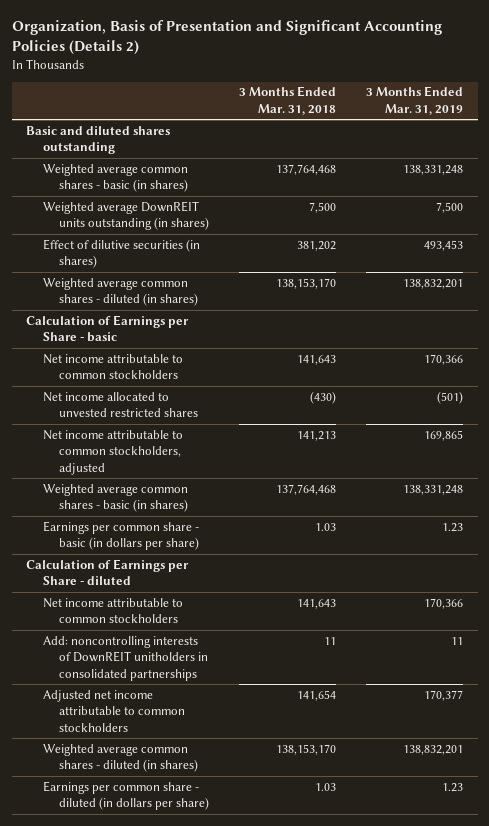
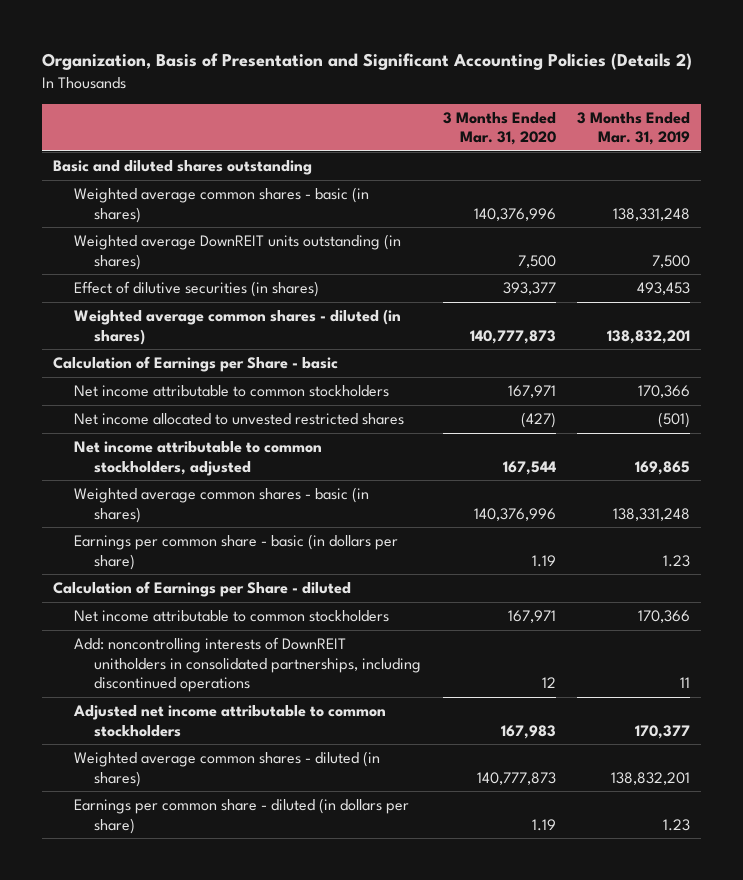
[239,86,337,115] 3 Months Ended Mar. 31, 2018 -> none
none -> [442,111,556,146] 3 Months Ended Mar. 31, 2020
[42,635,209,681] Add: noncontrolling interests of DownREIT unitholders in consolidated partnerships -> [73,637,422,693] Add: noncontrolling interests of DownREIT unitholders in consolidated partnerships, including discontinued operations

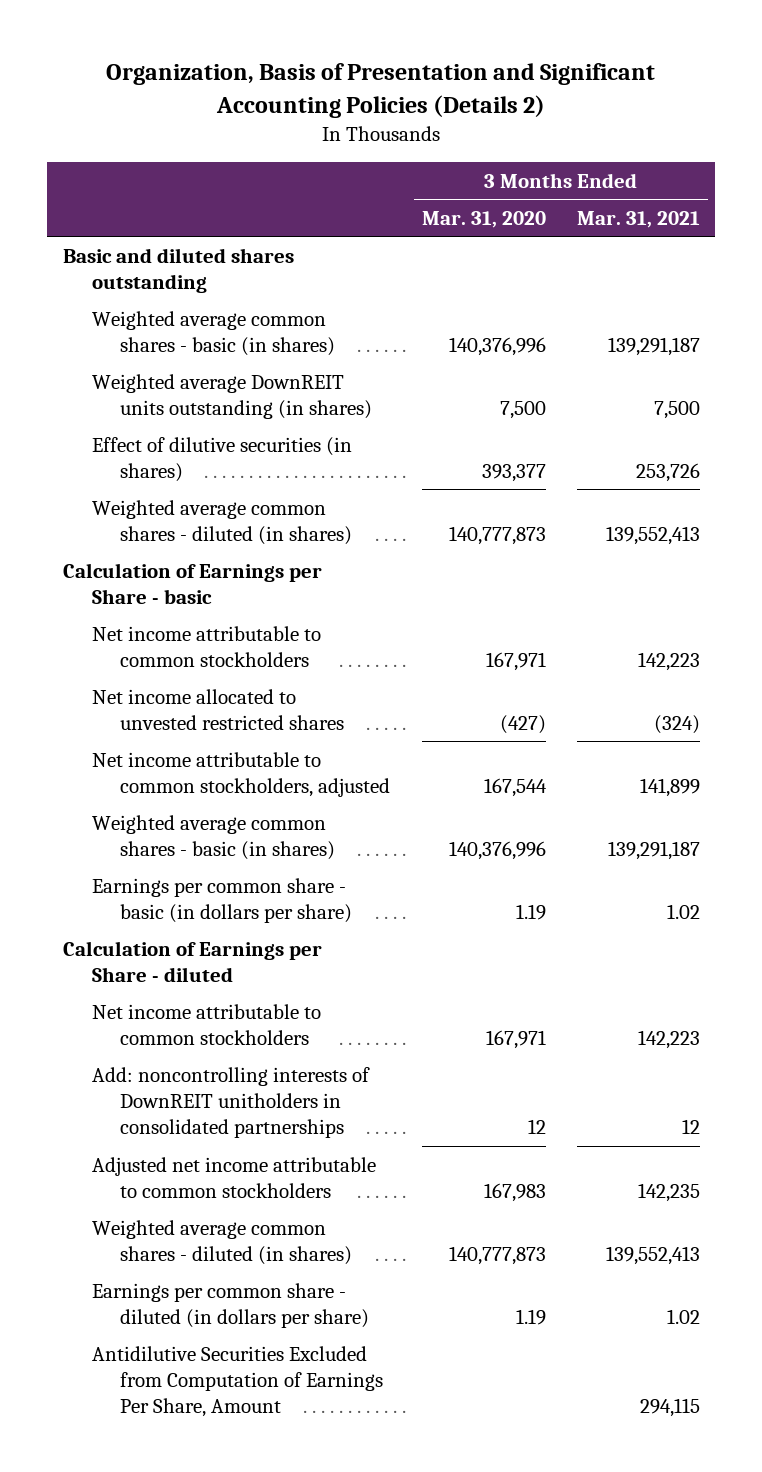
[577,111,691,146] 3 Months Ended Mar. 31, 2019 -> none
none -> [576,210,700,228] Mar. 31, 2021
[73,637,422,693] Add: noncontrolling interests of DownREIT unitholders in consolidated partnerships, including discontinued operations -> [91,1066,370,1139] Add: noncontrolling interests of DownREIT unitholders in consolidated partnerships
none -> [91,1345,384,1418] Antidilutive Securities Excluded from Computation of Earnings Per Share, Amount

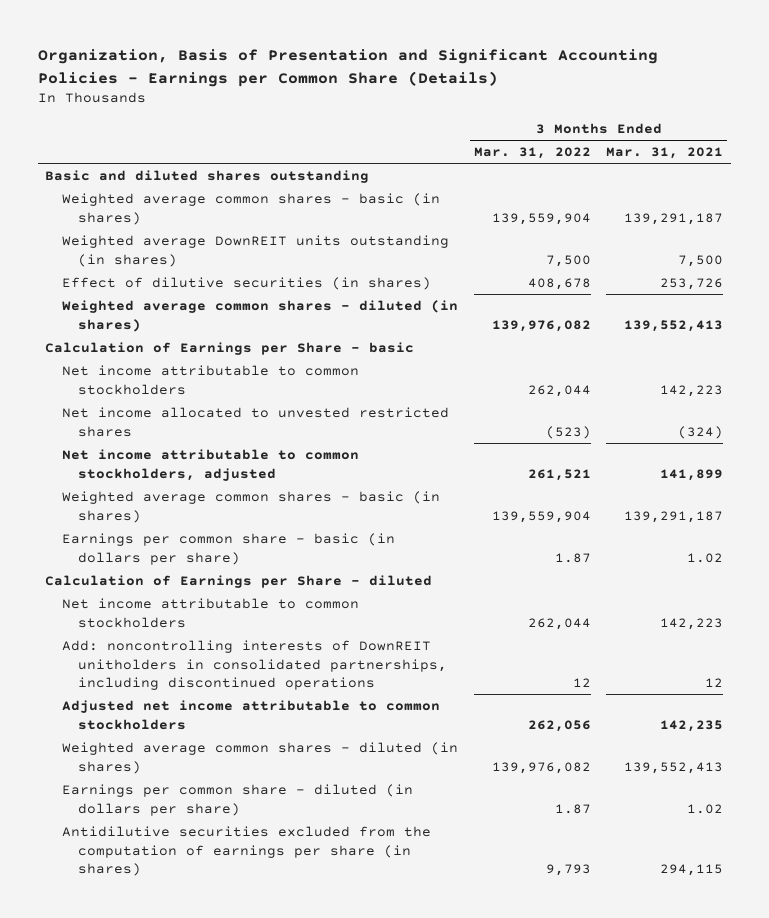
[106,62,656,118] Organization, Basis of Presentation and Significant Accounting Policies (Details 2) -> [37,49,658,87] Organization, Basis of Presentation and Significant Accounting Policies - Earnings per Common Share (Details)
[421,210,546,228] Mar. 31, 2020 -> none
none -> [473,146,591,159] Mar. 31, 2022
[91,1066,370,1139] Add: noncontrolling interests of DownREIT unitholders in consolidated partnerships -> [61,639,448,691] Add: noncontrolling interests of DownREIT unitholders in consolidated partnerships, including discontinued operations
[91,1345,384,1418] Antidilutive Securities Excluded from Computation of Earnings Per Share, Amount -> [61,825,431,877] Antidilutive securities excluded from the computation of earnings per share (in shares)

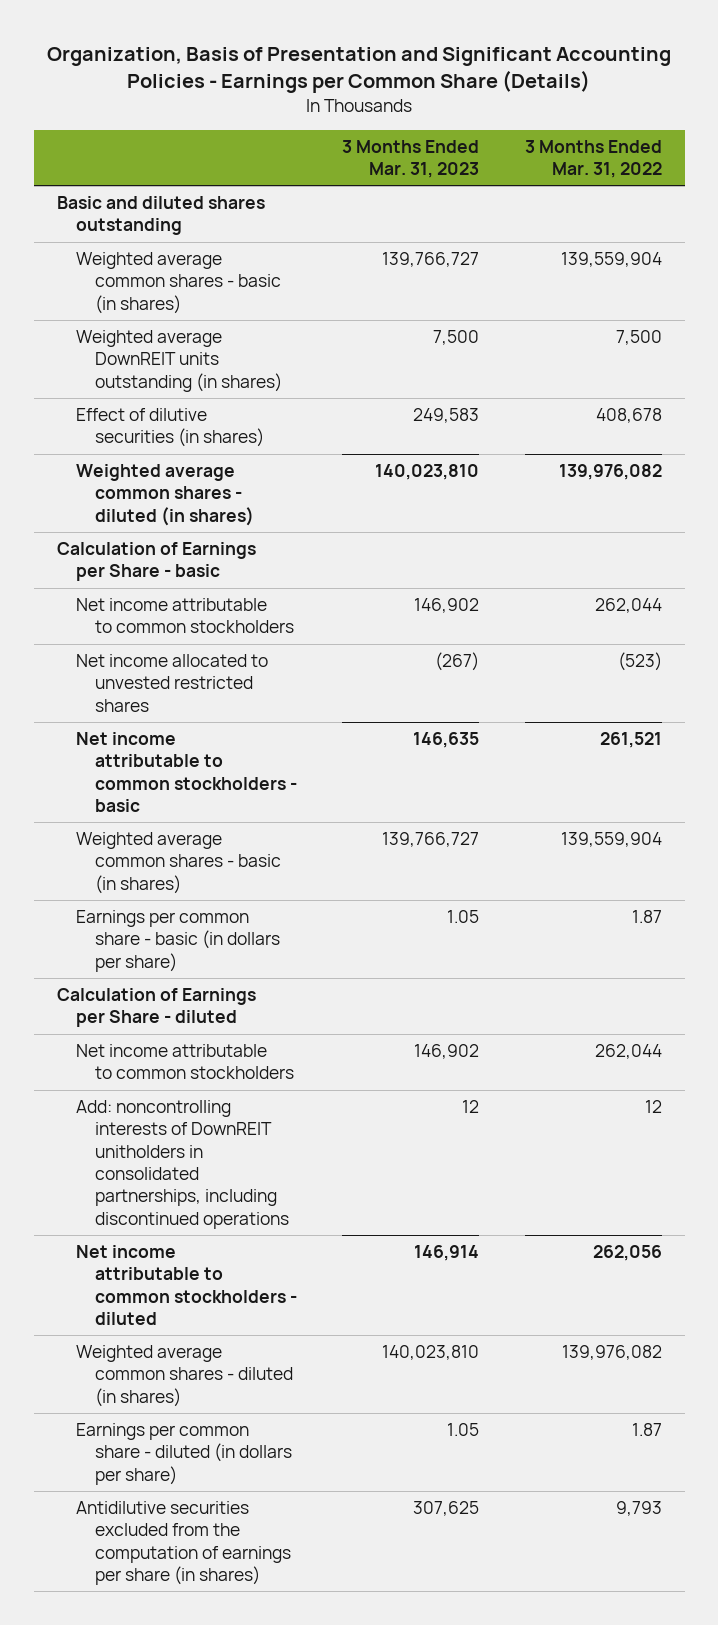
[606,146,724,159] Mar. 31, 2021 -> none
none -> [342,139,480,179] 3 Months Ended Mar. 31, 2023
[61,448,359,481] Net income attributable to common stockholders, adjusted -> [75,732,297,813] Net income attributable to common stockholders - basic
[61,699,440,730] Adjusted net income attributable to common stockholders -> [75,1245,297,1326] Net income attributable to common stockholders - diluted

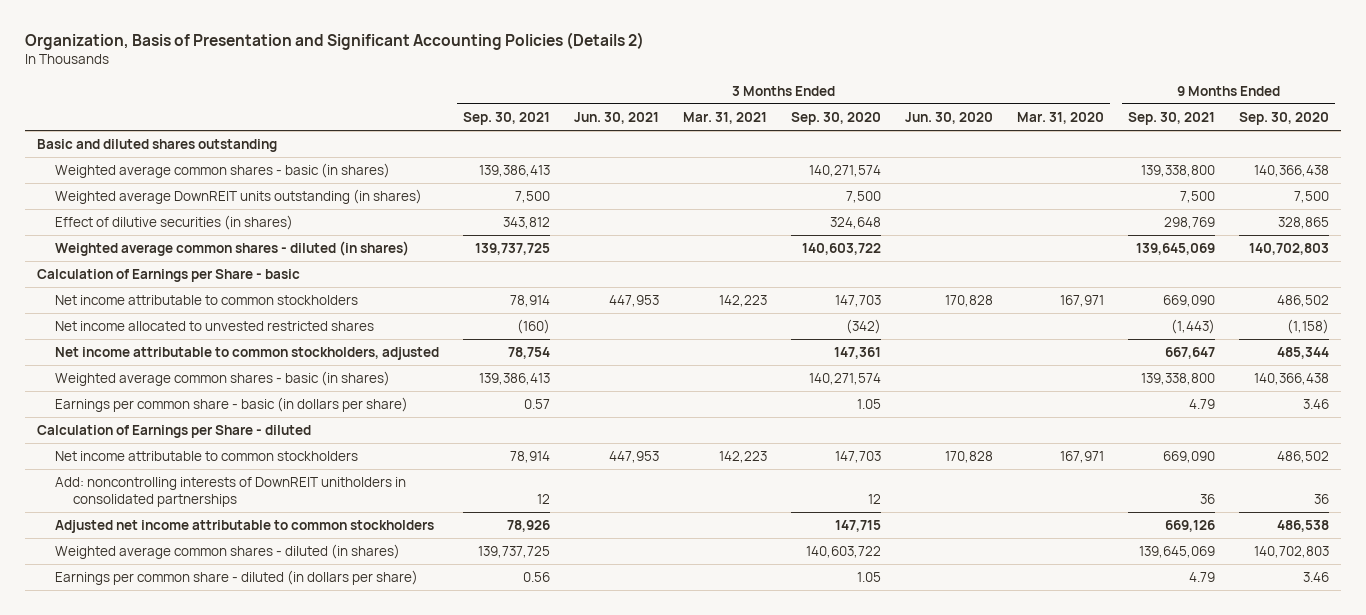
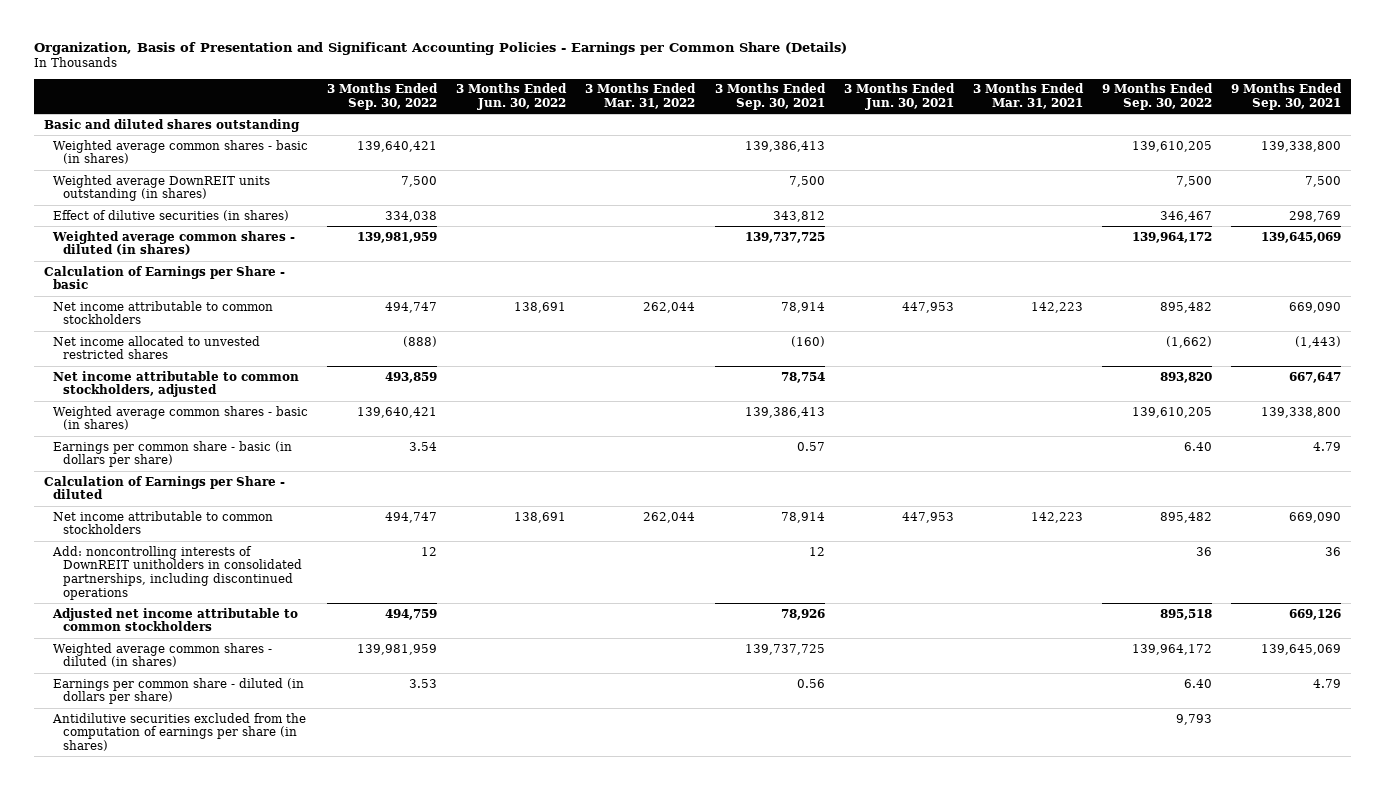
[24,31,644,50] Organization, Basis of Presentation and Significant Accounting Policies (Details 2) -> [34,41,848,55] Organization, Basis of Presentation and Significant Accounting Policies - Earnings per Common Share (Details)
[791,111,882,125] Sep. 30, 2020 -> none
[905,111,994,124] Jun. 30, 2020 -> none
[1017,111,1105,124] Mar. 31, 2020 -> none
[1239,111,1330,125] Sep. 30, 2020 -> none
none -> [327,83,439,111] 3 Months Ended Sep. 30, 2022
none -> [456,83,568,111] 3 Months Ended Jun. 30, 2022
none -> [585,83,697,110] 3 Months Ended Mar. 31, 2022
none -> [1101,83,1213,111] 9 Months Ended Sep. 30, 2022
[54,477,406,507] Add: noncontrolling interests of DownREIT unitholders in consolidated partnerships -> [52,545,302,600] Add: noncontrolling interests of DownREIT unitholders in consolidated partnerships, including discontinued operations
none -> [52,712,307,751] Antidilutive securities excluded from the computation of earnings per share (in shares)

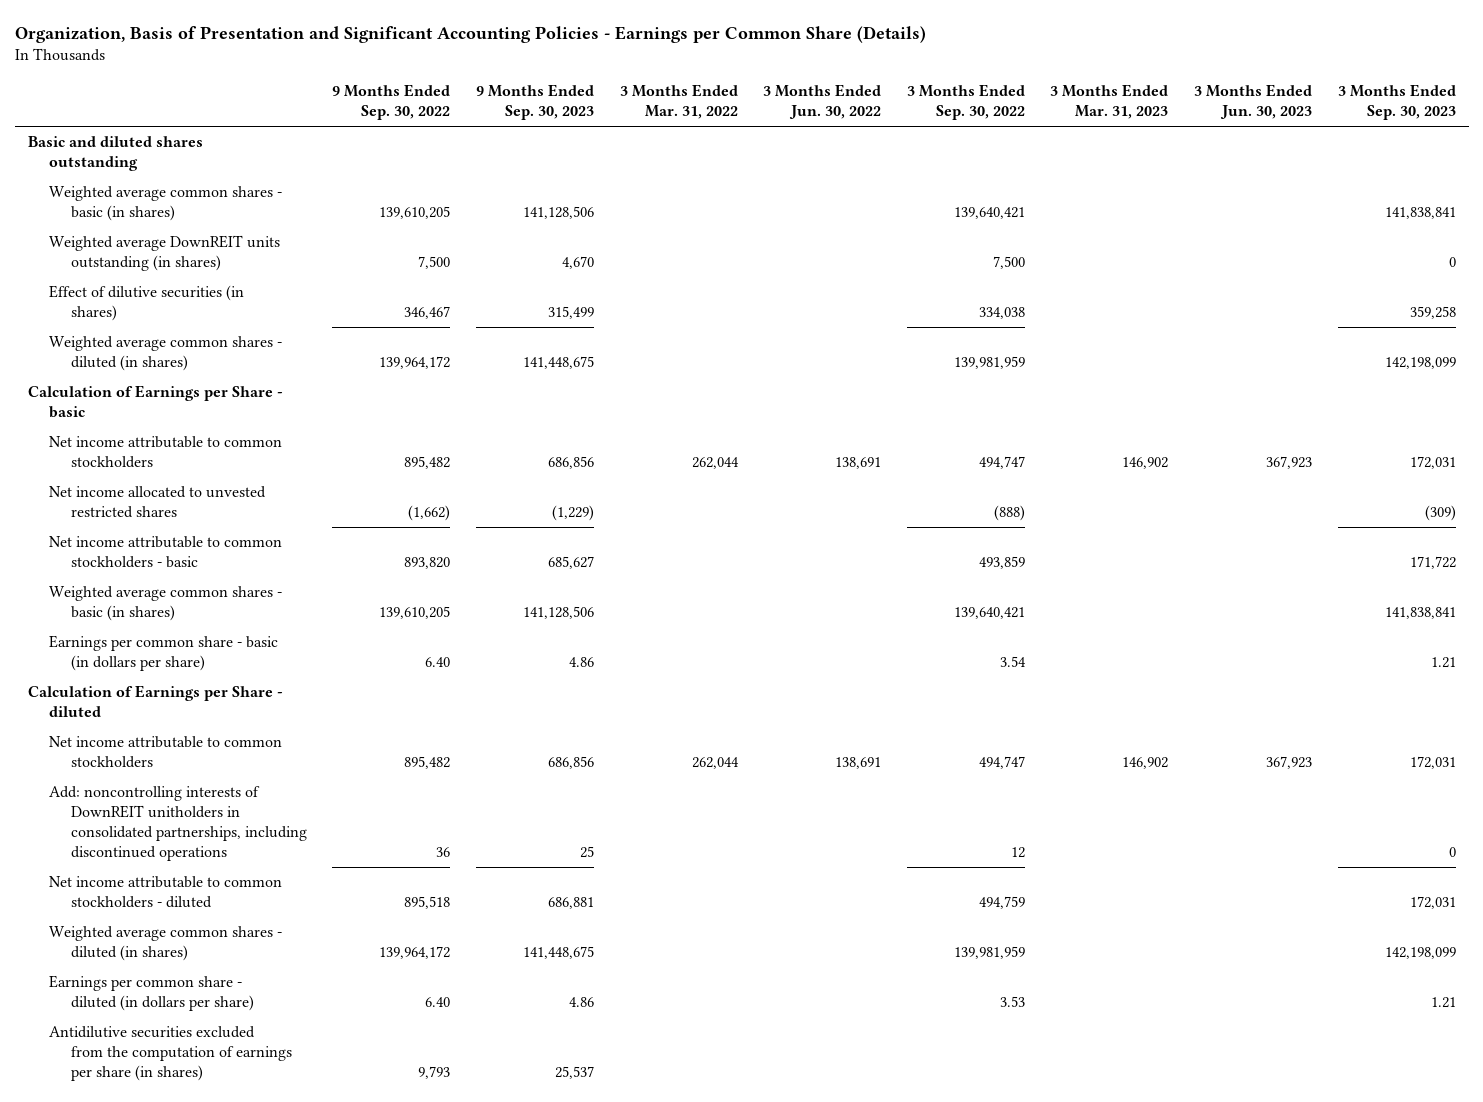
[714,83,826,111] 3 Months Ended Sep. 30, 2021 -> none
[843,83,955,111] 3 Months Ended Jun. 30, 2021 -> none
[972,83,1084,110] 3 Months Ended Mar. 31, 2021 -> none
[1230,83,1342,111] 9 Months Ended Sep. 30, 2021 -> none
none -> [475,84,594,121] 9 Months Ended Sep. 30, 2023
none -> [1050,84,1169,120] 3 Months Ended Mar. 31, 2023
none -> [1194,84,1313,120] 3 Months Ended Jun. 30, 2023
none -> [1337,84,1456,121] 3 Months Ended Sep. 30, 2023
[53,370,300,398] Net income attributable to common stockholders, adjusted -> [49,536,283,568] Net income attributable to common stockholders - basic
[52,607,299,632] Adjusted net income attributable to common stockholders -> [49,876,283,908] Net income attributable to common stockholders - diluted

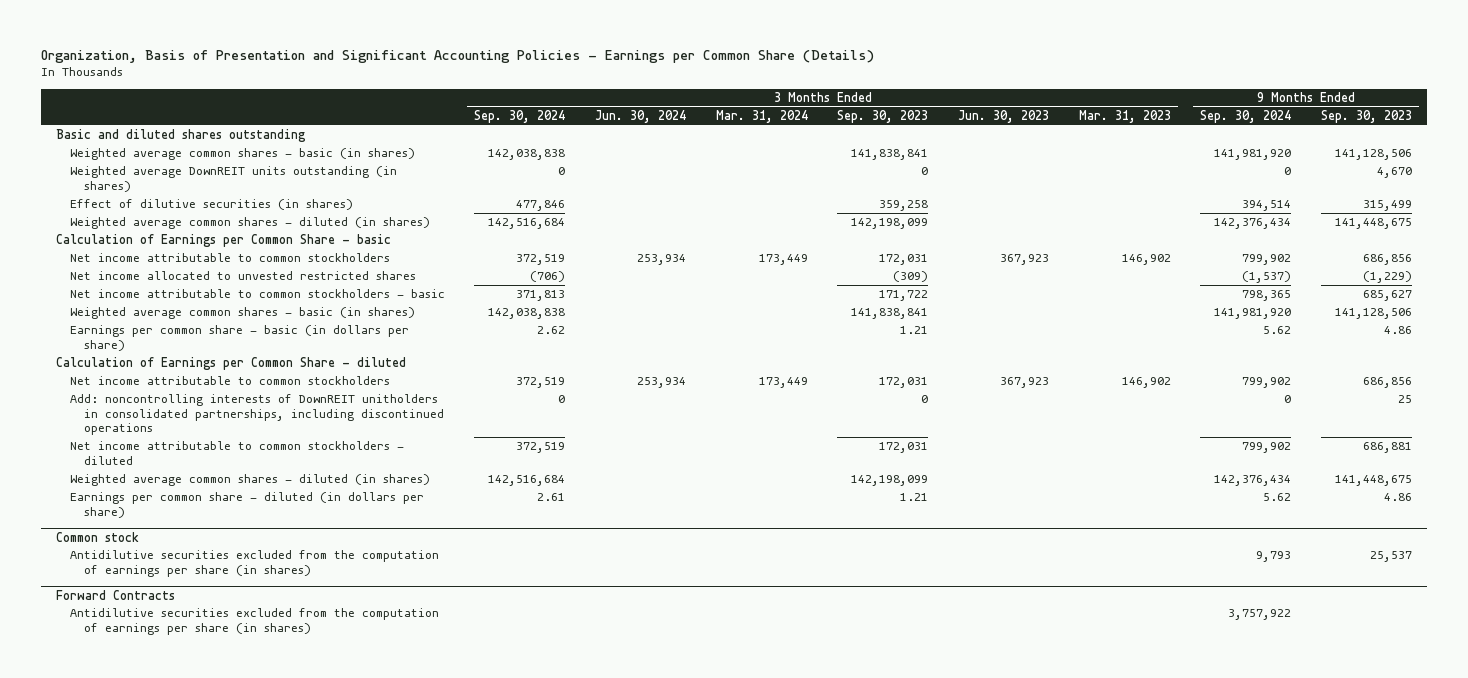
[332,84,451,121] 9 Months Ended Sep. 30, 2022 -> none
[619,84,738,120] 3 Months Ended Mar. 31, 2022 -> none
[763,84,882,120] 3 Months Ended Jun. 30, 2022 -> none
[906,84,1025,121] 3 Months Ended Sep. 30, 2022 -> none
none -> [474,110,566,124] Sep. 30, 2024
none -> [595,110,687,124] Jun. 30, 2024
none -> [715,110,808,124] Mar. 31, 2024
none -> [1200,110,1292,124] Sep. 30, 2024
[27,385,283,418] Calculation of Earnings per Share - basic -> [55,234,391,248] Calculation of Earnings per Common Share - basic
[27,685,283,717] Calculation of Earnings per Share - diluted -> [55,357,406,371] Calculation of Earnings per Common Share - diluted
none -> [55,531,139,542] Common stock
none -> [55,589,175,600] Forward Contracts
none -> [69,608,439,635] Antidilutive securities excluded from the computation of earnings per share (in shares)

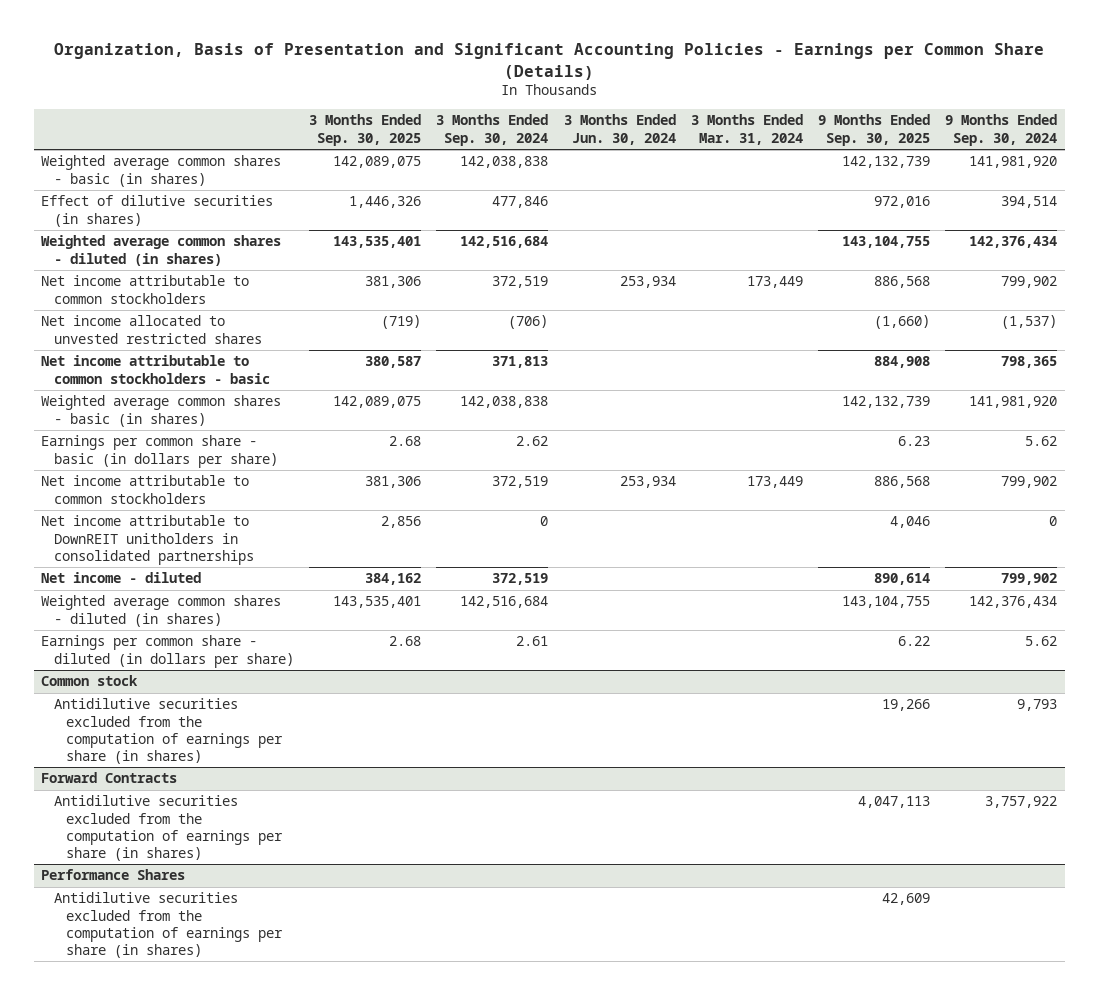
[837,110,929,124] Sep. 30, 2023 -> none
[958,110,1050,124] Jun. 30, 2023 -> none
[1078,110,1171,124] Mar. 31, 2023 -> none
[1320,110,1412,124] Sep. 30, 2023 -> none
none -> [308,114,421,146] 3 Months Ended Sep. 30, 2025
none -> [818,114,931,146] 9 Months Ended Sep. 30, 2025
[55,129,306,143] Basic and diluted shares outstanding -> none
[69,166,397,192] Weighted average DownREIT units outstanding (in shares) -> none
[55,234,391,248] Calculation of Earnings per Common Share - basic -> none
[55,357,406,371] Calculation of Earnings per Common Share - diluted -> none
[69,394,444,436] Add: noncontrolling interests of DownREIT unitholders in consolidated partnerships, including discontinued operations -> none
none -> [41,515,254,565] Net income attributable to DownREIT unitholders in consolidated partnerships
[69,441,404,465] Net income attributable to common stockholders - diluted -> [41,572,202,584] Net income - diluted
none -> [41,869,186,881] Performance Shares
none -> [53,892,284,959] Antidilutive securities excluded from the computation of earnings per share (in shares)

